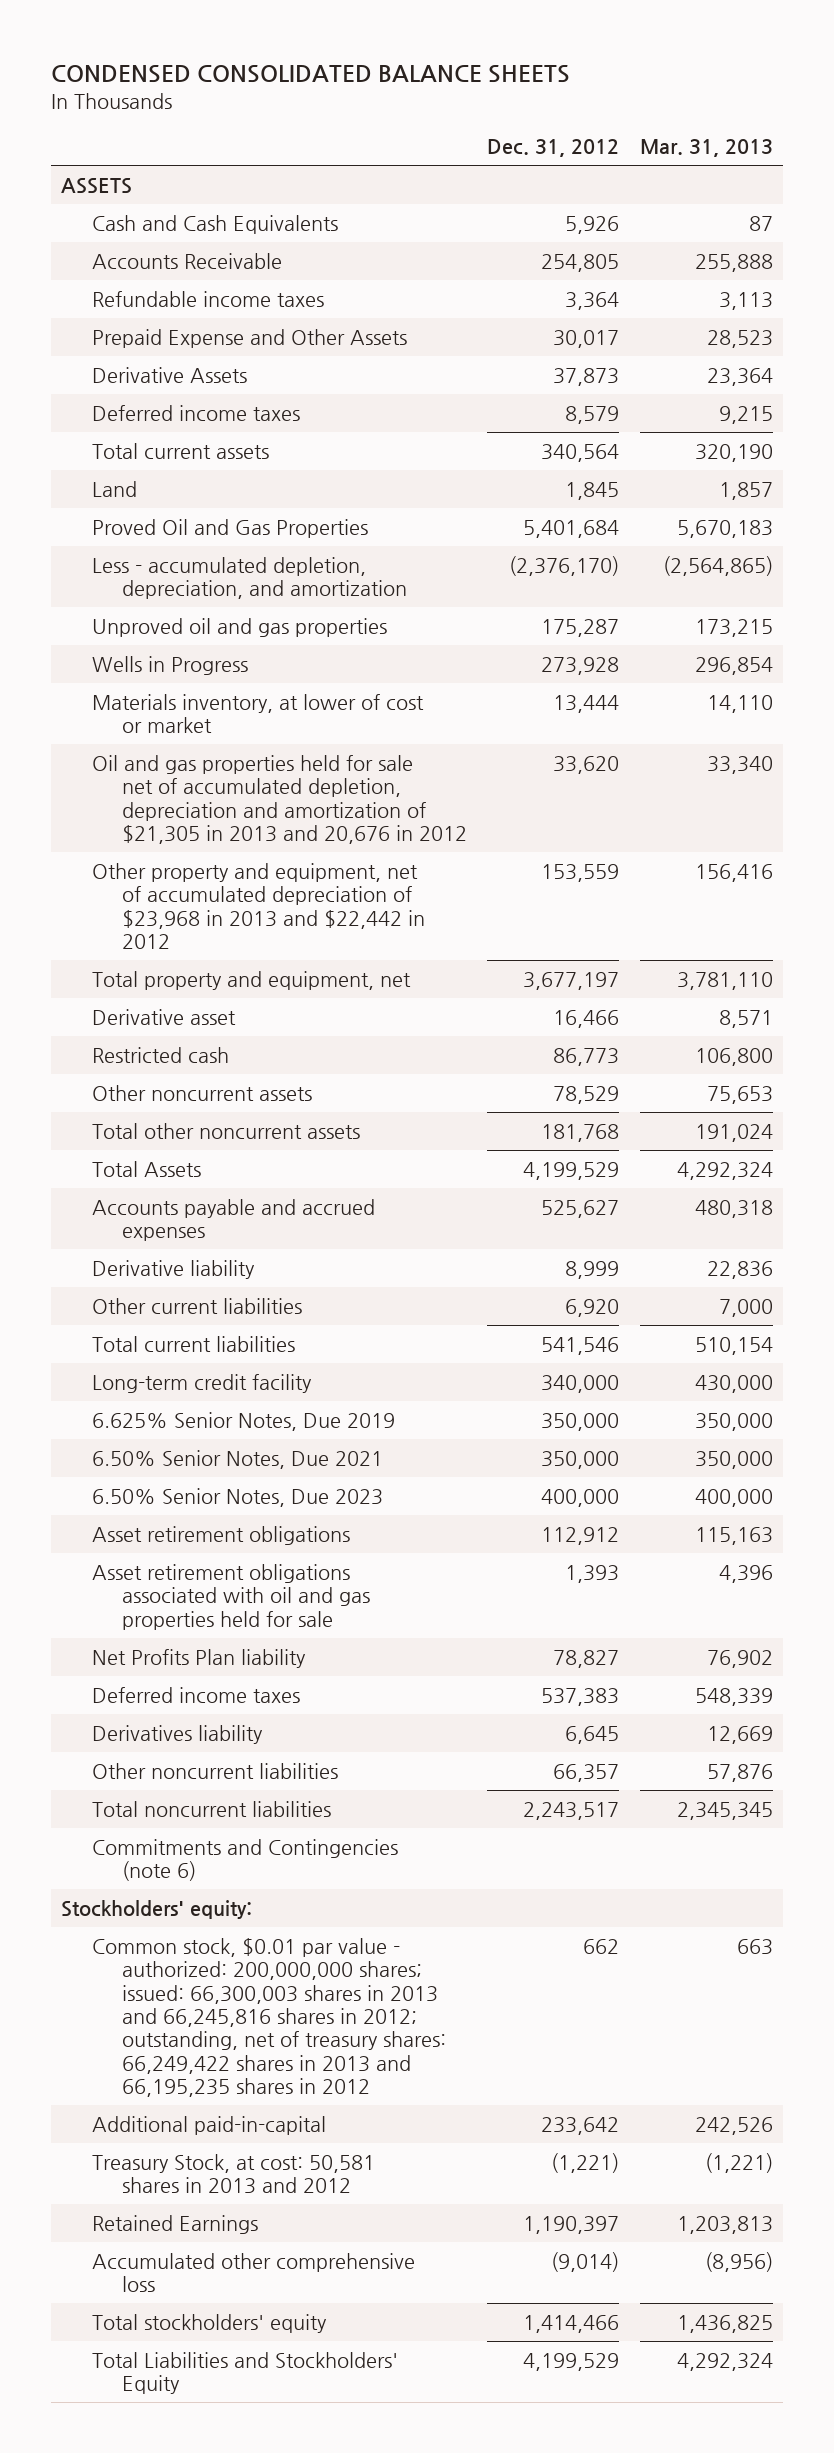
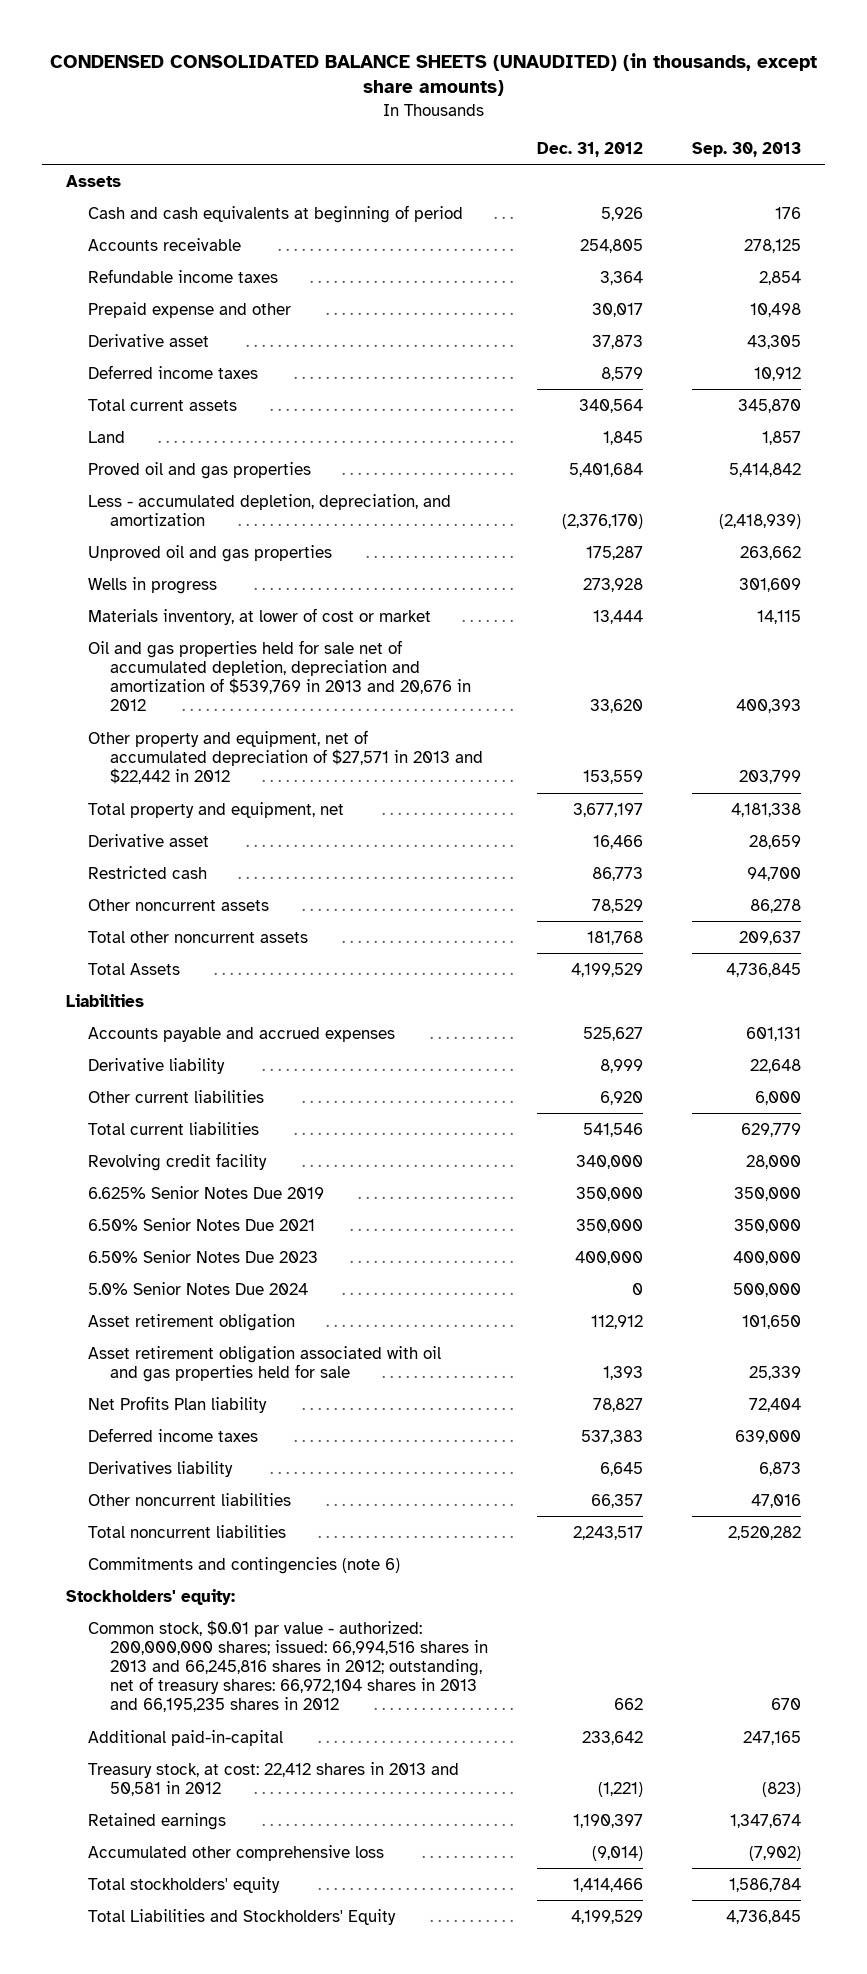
[50,65,570,84] CONDENSED CONSOLIDATED BALANCE SHEETS -> [49,52,817,97] CONDENSED CONSOLIDATED BALANCE SHEETS (UNAUDITED) (in thousands, except share amounts)
[639,138,773,157] Mar. 31, 2013 -> none
none -> [691,141,801,157] Sep. 30, 2013
[61,177,133,194] ASSETS -> [66,174,122,187] Assets
[91,214,338,234] Cash and Cash Equivalents -> [88,204,464,223] Cash and cash equivalents at beginning of period
[91,252,282,269] Accounts Receivable -> [88,237,242,251] Accounts receivable
[91,328,407,348] Prepaid Expense and Other Assets -> [88,301,292,318] Prepaid expense and other
[91,366,247,383] Derivative Assets -> [88,333,210,347] Derivative asset
[91,518,368,538] Proved Oil and Gas Properties -> [88,461,312,479] Proved oil and gas properties
[91,655,248,675] Wells in Progress -> [88,576,218,594] Wells in progress
[91,754,467,844] Oil and gas properties held for sale net of accumulated depletion, depreciation and amortization of $21,305 in 2013 and 20,676 in 2012 -> [88,639,472,712] Oil and gas properties held for sale net of accumulated depletion, depreciation and amortization of $539,769 in 2013 and 20,676 in 2012
[91,862,425,949] Other property and equipment, net of accumulated depreciation of $23,968 in 2013 and $22,442 in 2012 -> [88,729,484,785] Other property and equipment, net of accumulated depreciation of $27,571 in 2013 and $22,442 in 2012
none -> [66,993,145,1007] Liabilities
[91,1373,312,1393] Long-term credit facility -> [88,1152,268,1171] Revolving credit facility
[91,1411,395,1431] 6.625% Senior Notes, Due 2019 -> [88,1185,325,1199] 6.625% Senior Notes Due 2019
[91,1449,383,1469] 6.50% Senior Notes, Due 2021 -> [88,1217,316,1231] 6.50% Senior Notes Due 2021
[91,1487,383,1507] 6.50% Senior Notes, Due 2023 -> [88,1249,319,1263] 6.50% Senior Notes Due 2023
none -> [88,1281,309,1295] 5.0% Senior Notes Due 2024
[91,1525,350,1545] Asset retirement obligations -> [88,1313,296,1331] Asset retirement obligation
[91,1563,370,1630] Asset retirement obligations associated with oil and gas properties held for sale -> [88,1345,442,1382] Asset retirement obligation associated with oil and gas properties held for sale
[91,1838,398,1882] Commitments and Contingencies (note 6) -> [88,1556,401,1574] Commitments and contingencies (note 6)
[91,1937,446,2098] Common stock, $0.01 par value - authorized: 200,000,000 shares; issued: 66,300,003 shares in 2013 and 66,245,816 shares in 2012; outstanding, net of treasury shares: 66,249,422 shares in 2013 and 66,195,235 shares in 2012 -> [88,1619,489,1713] Common stock, $0.01 par value - authorized: 200,000,000 shares; issued: 66,994,516 shares in 2013 and 66,245,816 shares in 2012; outstanding, net of treasury shares: 66,972,104 shares in 2013 and 66,195,235 shares in 2012
[91,2153,375,2195] Treasury Stock, at cost: 50,581 shares in 2013 and 2012 -> [88,1761,460,1796] Treasury stock, at cost: 22,412 shares in 2013 and 50,581 in 2012
[91,2214,258,2234] Retained Earnings -> [88,1812,227,1830] Retained earnings

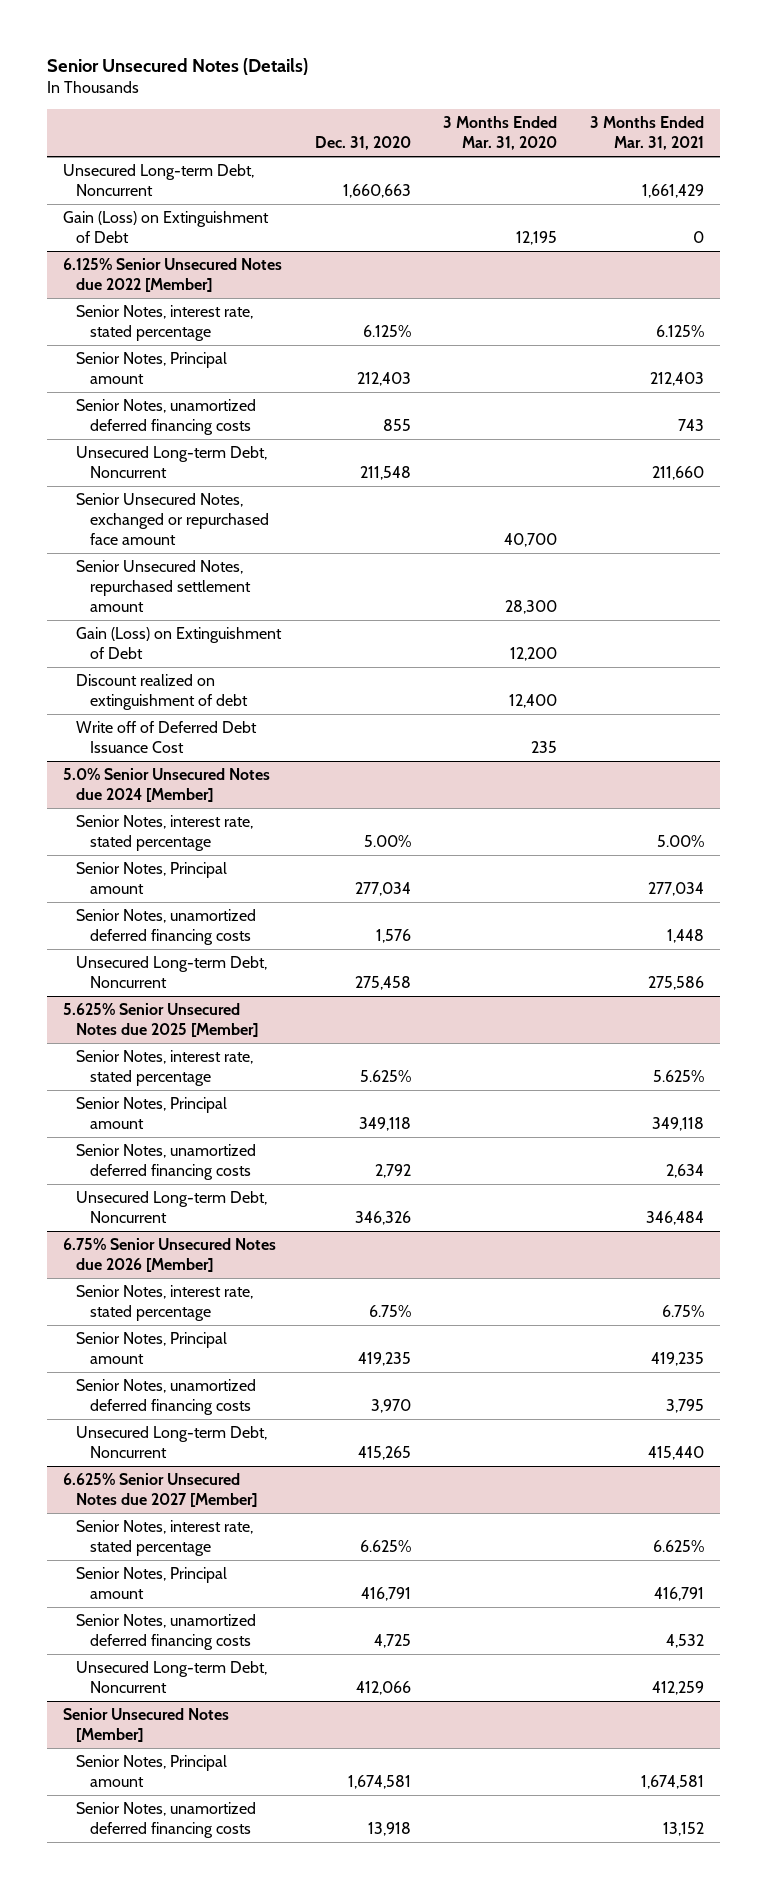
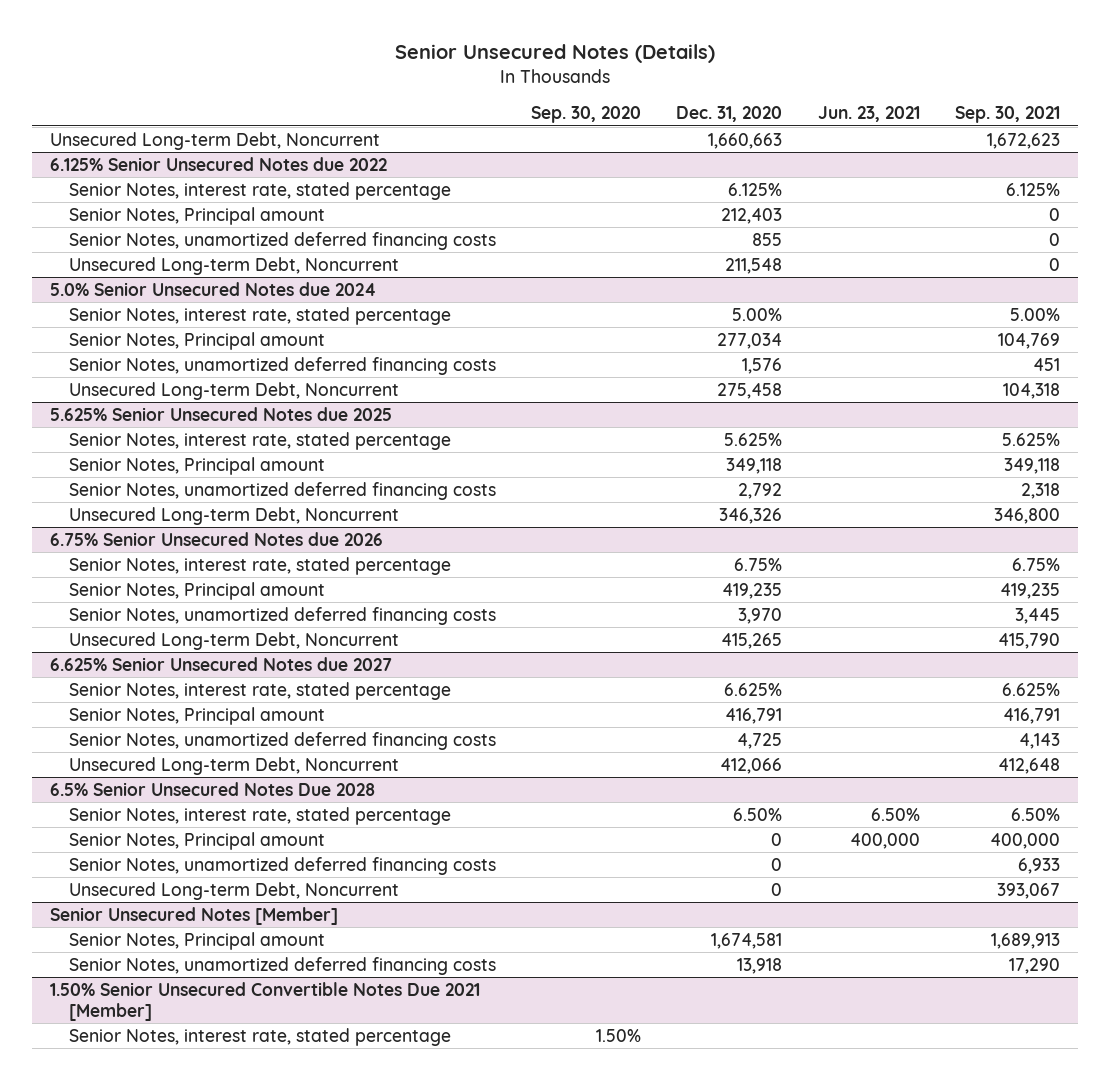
[443,116,558,150] 3 Months Ended Mar. 31, 2020 -> none
[589,116,704,150] 3 Months Ended Mar. 31, 2021 -> none
none -> [531,106,642,124] Sep. 30, 2020
none -> [817,106,920,123] Jun. 23, 2021
none -> [955,106,1061,124] Sep. 30, 2021
[63,211,270,244] Gain (Loss) on Extinguishment of Debt -> none
[63,258,283,293] 6.125% Senior Unsecured Notes due 2022 [Member] -> [49,156,387,171] 6.125% Senior Unsecured Notes due 2022
[76,493,269,545] Senior Unsecured Notes, exchanged or repurchased face amount -> none
[76,560,251,612] Senior Unsecured Notes, repurchased settlement amount -> none
[76,627,283,660] Gain (Loss) on Extinguishment of Debt -> none
[76,674,248,711] Discount realized on extinguishment of debt -> none
[76,721,258,754] Write off of Deferred Debt Issuance Cost -> none
[63,768,271,803] 5.0% Senior Unsecured Notes due 2024 [Member] -> [49,281,376,296] 5.0% Senior Unsecured Notes due 2024
[63,1003,259,1038] 5.625% Senior Unsecured Notes due 2025 [Member] -> [49,406,392,421] 5.625% Senior Unsecured Notes due 2025
[63,1238,277,1273] 6.75% Senior Unsecured Notes due 2026 [Member] -> [49,531,383,546] 6.75% Senior Unsecured Notes due 2026
[63,1473,258,1508] 6.625% Senior Unsecured Notes due 2027 [Member] -> [49,656,392,671] 6.625% Senior Unsecured Notes due 2027
none -> [49,781,375,796] 6.5% Senior Unsecured Notes Due 2028
none -> [68,806,451,825] Senior Notes, interest rate, stated percentage
none -> [68,831,325,850] Senior Notes, Principal amount
none -> [68,856,496,875] Senior Notes, unamortized deferred financing costs
none -> [68,881,399,900] Unsecured Long-term Debt, Noncurrent
none -> [49,981,480,1021] 1.50% Senior Unsecured Convertible Notes Due 2021 [Member]
none -> [68,1027,451,1046] Senior Notes, interest rate, stated percentage

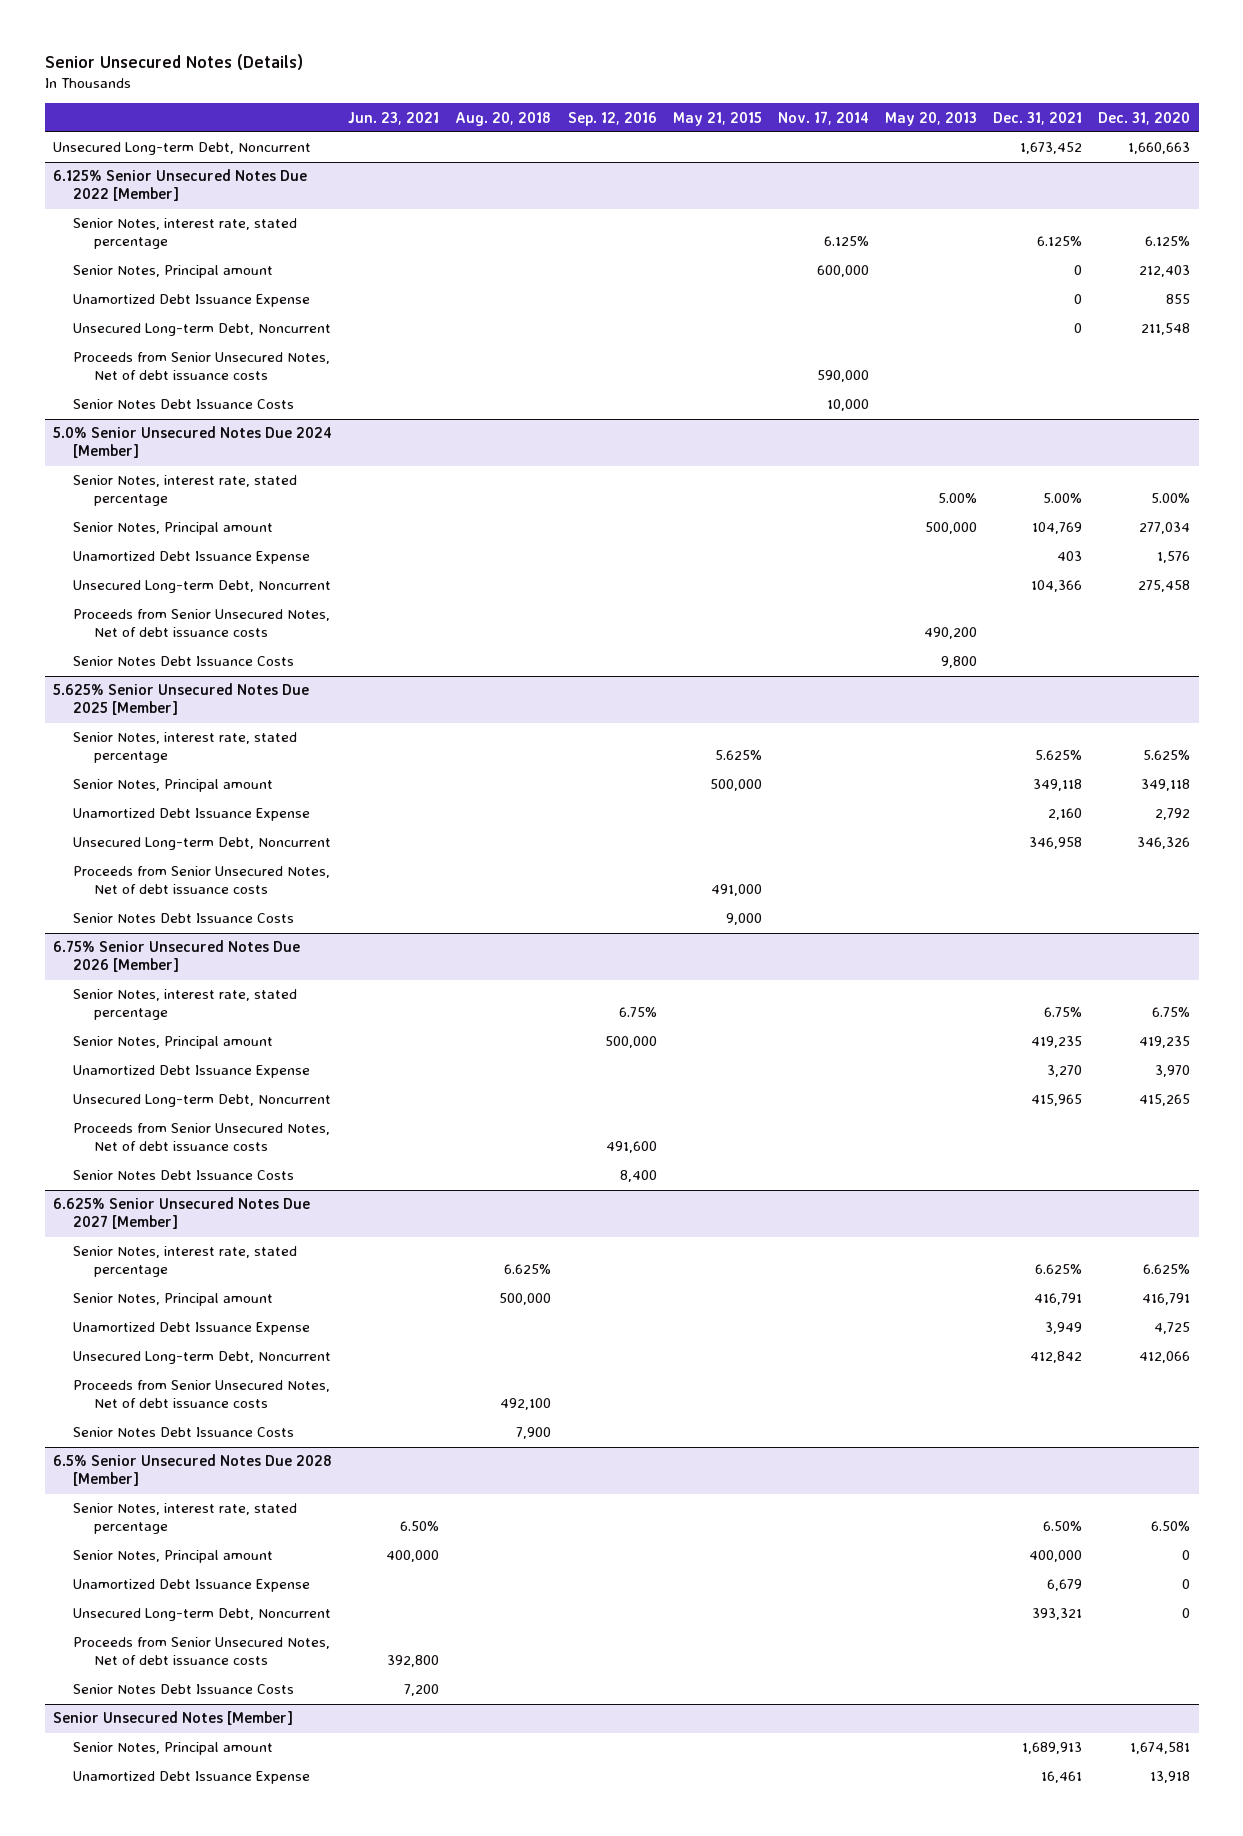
[531,106,642,124] Sep. 30, 2020 -> none
[955,106,1061,124] Sep. 30, 2021 -> none
none -> [455,111,552,126] Aug. 20, 2018
none -> [567,111,657,126] Sep. 12, 2016
none -> [672,111,762,126] May 21, 2015
none -> [777,110,869,125] Nov. 17, 2014
none -> [885,111,978,126] May 20, 2013
none -> [993,111,1083,125] Dec. 31, 2021
[49,156,387,171] 6.125% Senior Unsecured Notes due 2022 -> [52,169,307,202] 6.125% Senior Unsecured Notes Due 2022 [Member]
[68,231,496,250] Senior Notes, unamortized deferred financing costs -> [73,294,311,308] Unamortized Debt Issuance Expense
none -> [73,352,331,381] Proceeds from Senior Unsecured Notes, Net of debt issuance costs
none -> [73,399,295,410] Senior Notes Debt Issuance Costs
[49,281,376,296] 5.0% Senior Unsecured Notes due 2024 -> [52,426,332,459] 5.0% Senior Unsecured Notes Due 2024 [Member]
[68,356,496,375] Senior Notes, unamortized deferred financing costs -> [73,551,311,565] Unamortized Debt Issuance Expense
none -> [73,609,331,638] Proceeds from Senior Unsecured Notes, Net of debt issuance costs
none -> [73,656,295,667] Senior Notes Debt Issuance Costs
[49,406,392,421] 5.625% Senior Unsecured Notes due 2025 -> [52,683,309,716] 5.625% Senior Unsecured Notes Due 2025 [Member]
[68,481,496,500] Senior Notes, unamortized deferred financing costs -> [73,808,311,822] Unamortized Debt Issuance Expense
none -> [73,866,331,895] Proceeds from Senior Unsecured Notes, Net of debt issuance costs
none -> [73,913,295,924] Senior Notes Debt Issuance Costs
[49,531,383,546] 6.75% Senior Unsecured Notes due 2026 -> [52,940,300,973] 6.75% Senior Unsecured Notes Due 2026 [Member]
[68,606,496,625] Senior Notes, unamortized deferred financing costs -> [73,1065,311,1079] Unamortized Debt Issuance Expense
none -> [73,1123,331,1152] Proceeds from Senior Unsecured Notes, Net of debt issuance costs
none -> [73,1170,295,1181] Senior Notes Debt Issuance Costs
[49,656,392,671] 6.625% Senior Unsecured Notes due 2027 -> [52,1197,310,1230] 6.625% Senior Unsecured Notes Due 2027 [Member]
[68,731,496,750] Senior Notes, unamortized deferred financing costs -> [73,1322,311,1336] Unamortized Debt Issuance Expense
none -> [73,1380,331,1409] Proceeds from Senior Unsecured Notes, Net of debt issuance costs
none -> [73,1427,295,1438] Senior Notes Debt Issuance Costs
[49,781,375,796] 6.5% Senior Unsecured Notes Due 2028 -> [52,1454,332,1487] 6.5% Senior Unsecured Notes Due 2028 [Member]
[68,856,496,875] Senior Notes, unamortized deferred financing costs -> [73,1579,311,1593] Unamortized Debt Issuance Expense
none -> [73,1637,331,1666] Proceeds from Senior Unsecured Notes, Net of debt issuance costs
none -> [73,1684,295,1695] Senior Notes Debt Issuance Costs
[49,981,480,1021] 1.50% Senior Unsecured Convertible Notes Due 2021 [Member] -> none
[68,1027,451,1046] Senior Notes, interest rate, stated percentage -> none
[68,956,496,975] Senior Notes, unamortized deferred financing costs -> [73,1771,311,1785] Unamortized Debt Issuance Expense

